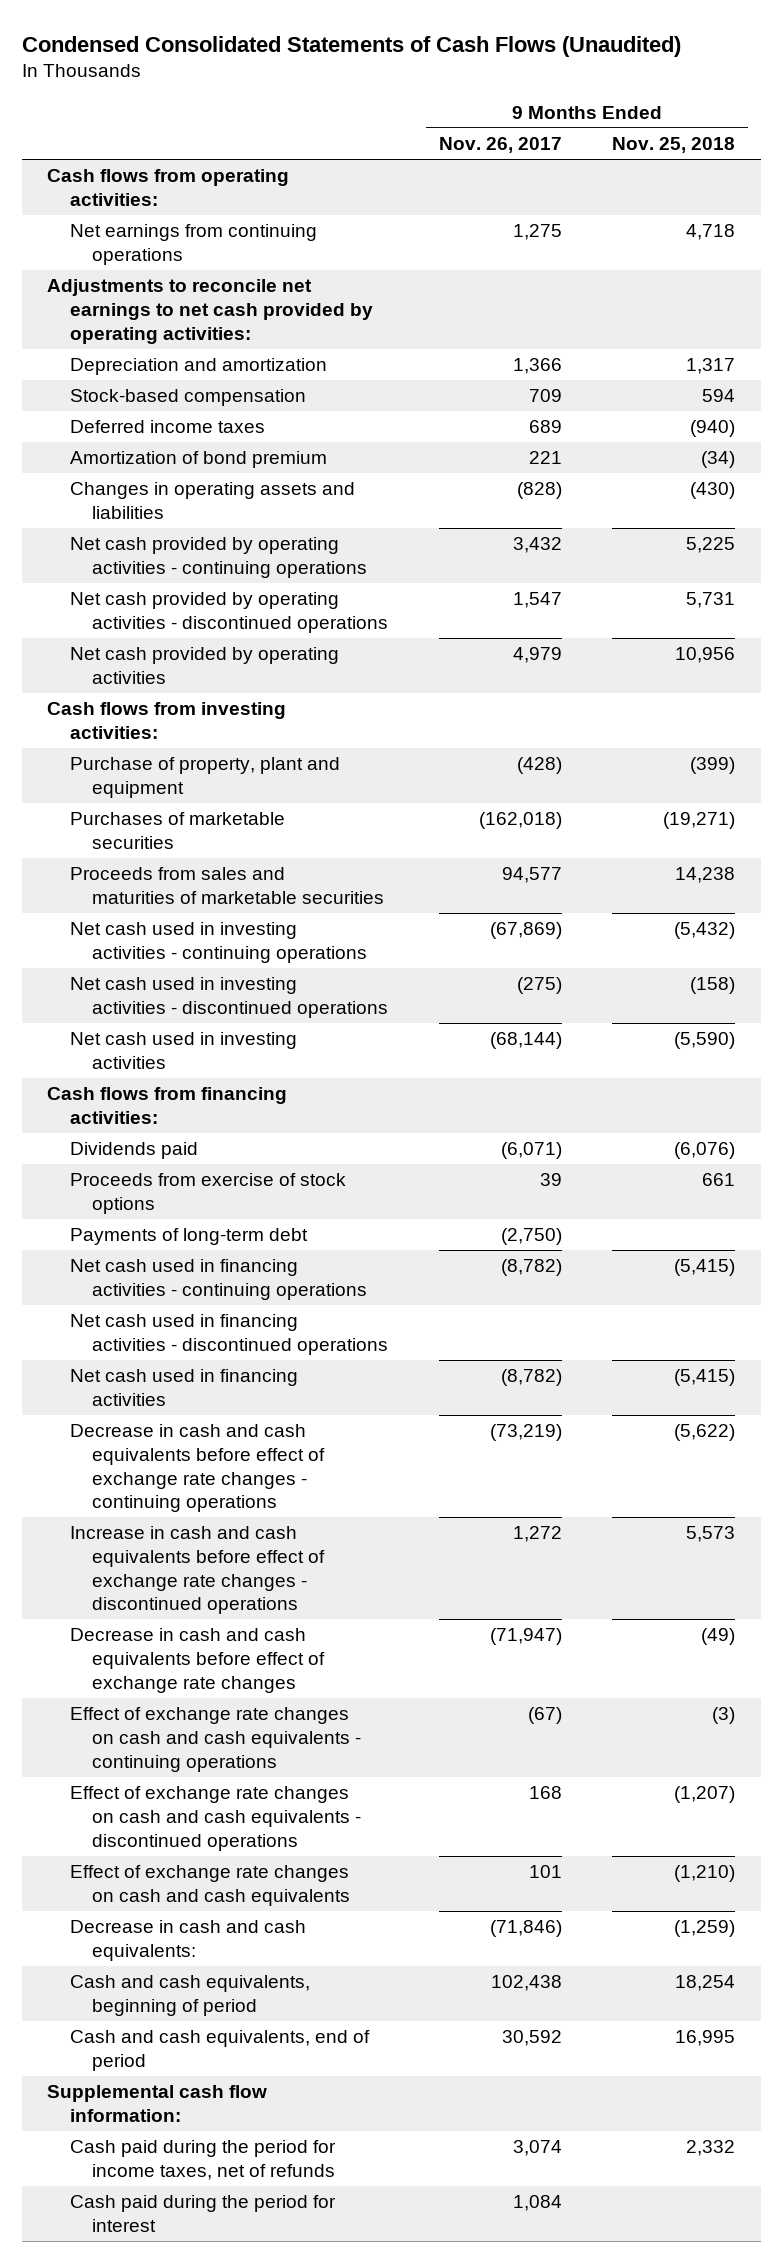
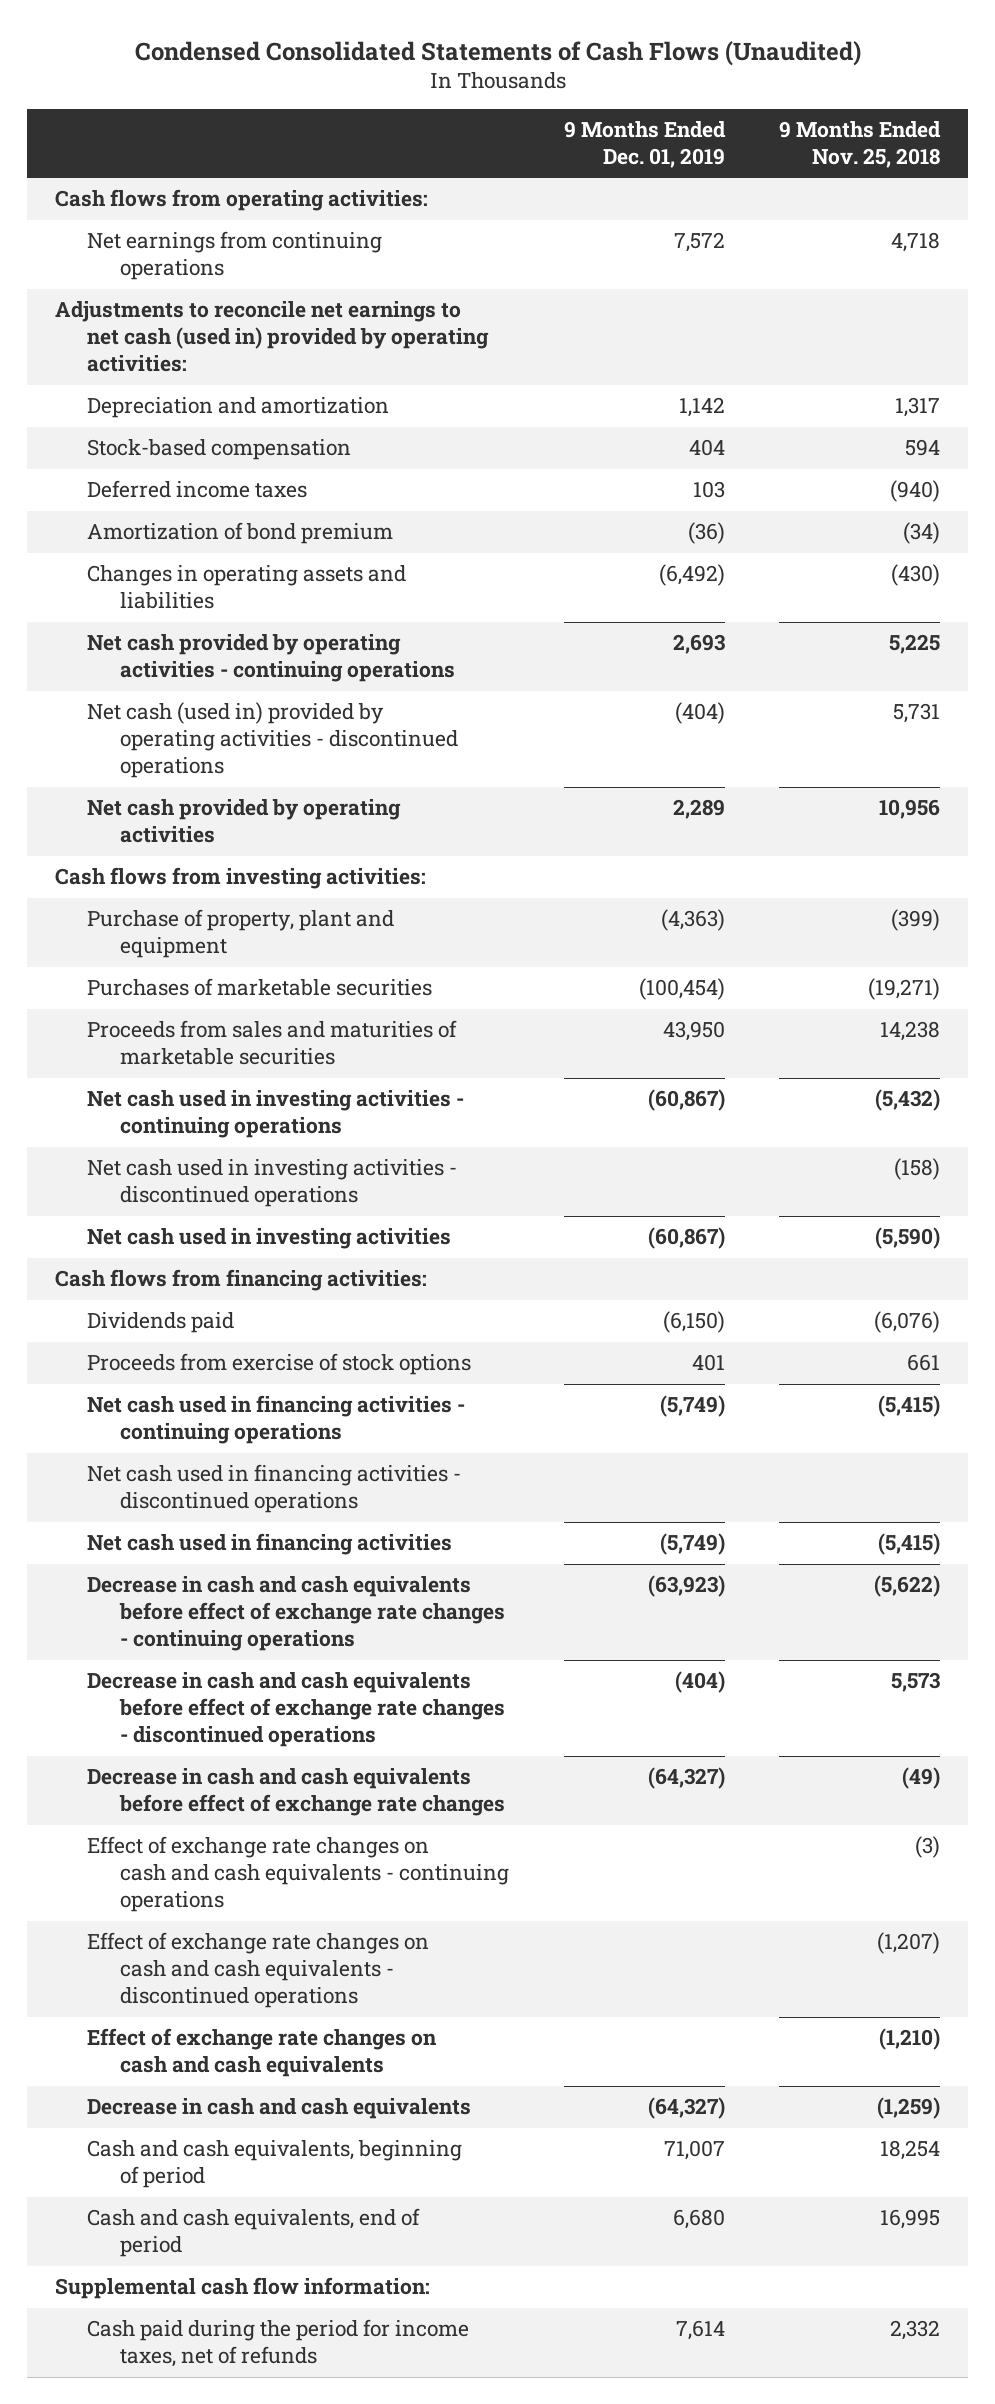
[438,137,562,154] Nov. 26, 2017 -> none
none -> [563,121,726,168] 9 Months Ended Dec. 01, 2019
[47,279,373,344] Adjustments to reconcile net earnings to net cash provided by operating activities: -> [54,301,490,373] Adjustments to reconcile net earnings to net cash (used in) provided by operating activities:
[69,592,389,633] Net cash provided by operating activities - discontinued operations -> [87,702,458,779] Net cash (used in) provided by operating activities - discontinued operations
[69,1228,308,1246] Payments of long-term debt -> none
[69,1526,326,1615] Increase in cash and cash equivalents before effect of exchange rate changes - discontinued operations -> [87,1672,505,1748] Decrease in cash and cash equivalents before effect of exchange rate changes - discontinued operations
[69,1920,306,1961] Decrease in cash and cash equivalents: -> [87,2098,472,2120] Decrease in cash and cash equivalents
[69,2195,336,2232] Cash paid during the period for interest -> none

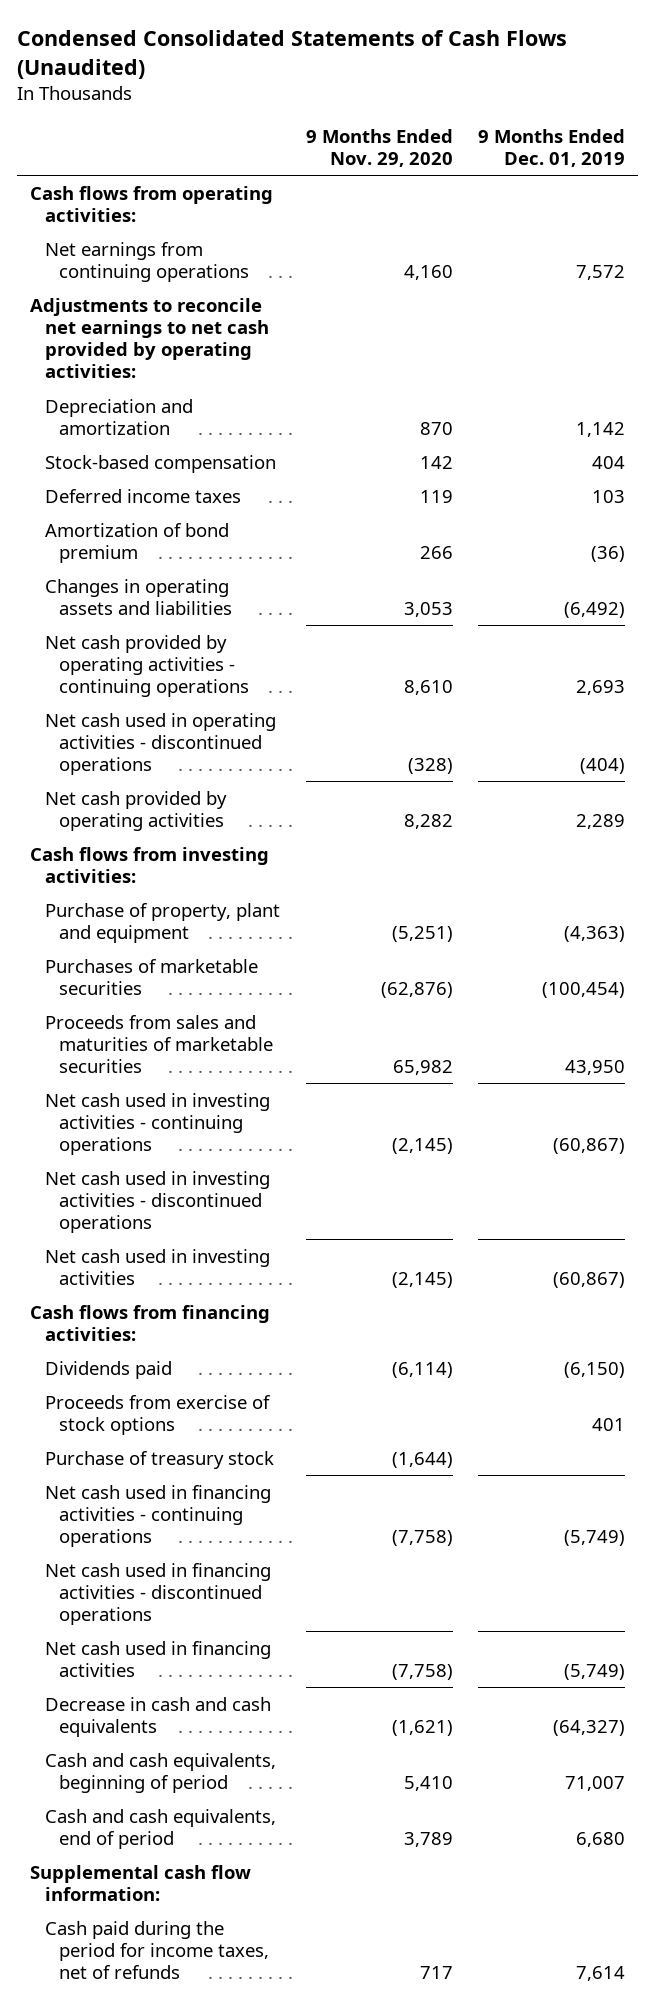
[779,121,942,168] 9 Months Ended Nov. 25, 2018 -> none
none -> [305,128,453,167] 9 Months Ended Nov. 29, 2020
[54,301,490,373] Adjustments to reconcile net earnings to net cash (used in) provided by operating activities: -> [29,297,269,379] Adjustments to reconcile net earnings to net cash provided by operating activities:
[87,702,458,779] Net cash (used in) provided by operating activities - discontinued operations -> [44,712,276,776] Net cash used in operating activities - discontinued operations
none -> [44,1450,274,1469] Purchase of treasury stock
[87,1576,505,1652] Decrease in cash and cash equivalents before effect of exchange rate changes - continuing operations -> none
[87,1672,505,1748] Decrease in cash and cash equivalents before effect of exchange rate changes - discontinued operations -> none
[87,1768,505,1817] Decrease in cash and cash equivalents before effect of exchange rate changes -> none
[87,1836,509,1913] Effect of exchange rate changes on cash and cash equivalents - continuing operations -> none
[87,1932,430,2009] Effect of exchange rate changes on cash and cash equivalents - discontinued operations -> none
[87,2028,438,2078] Effect of exchange rate changes on cash and cash equivalents -> none

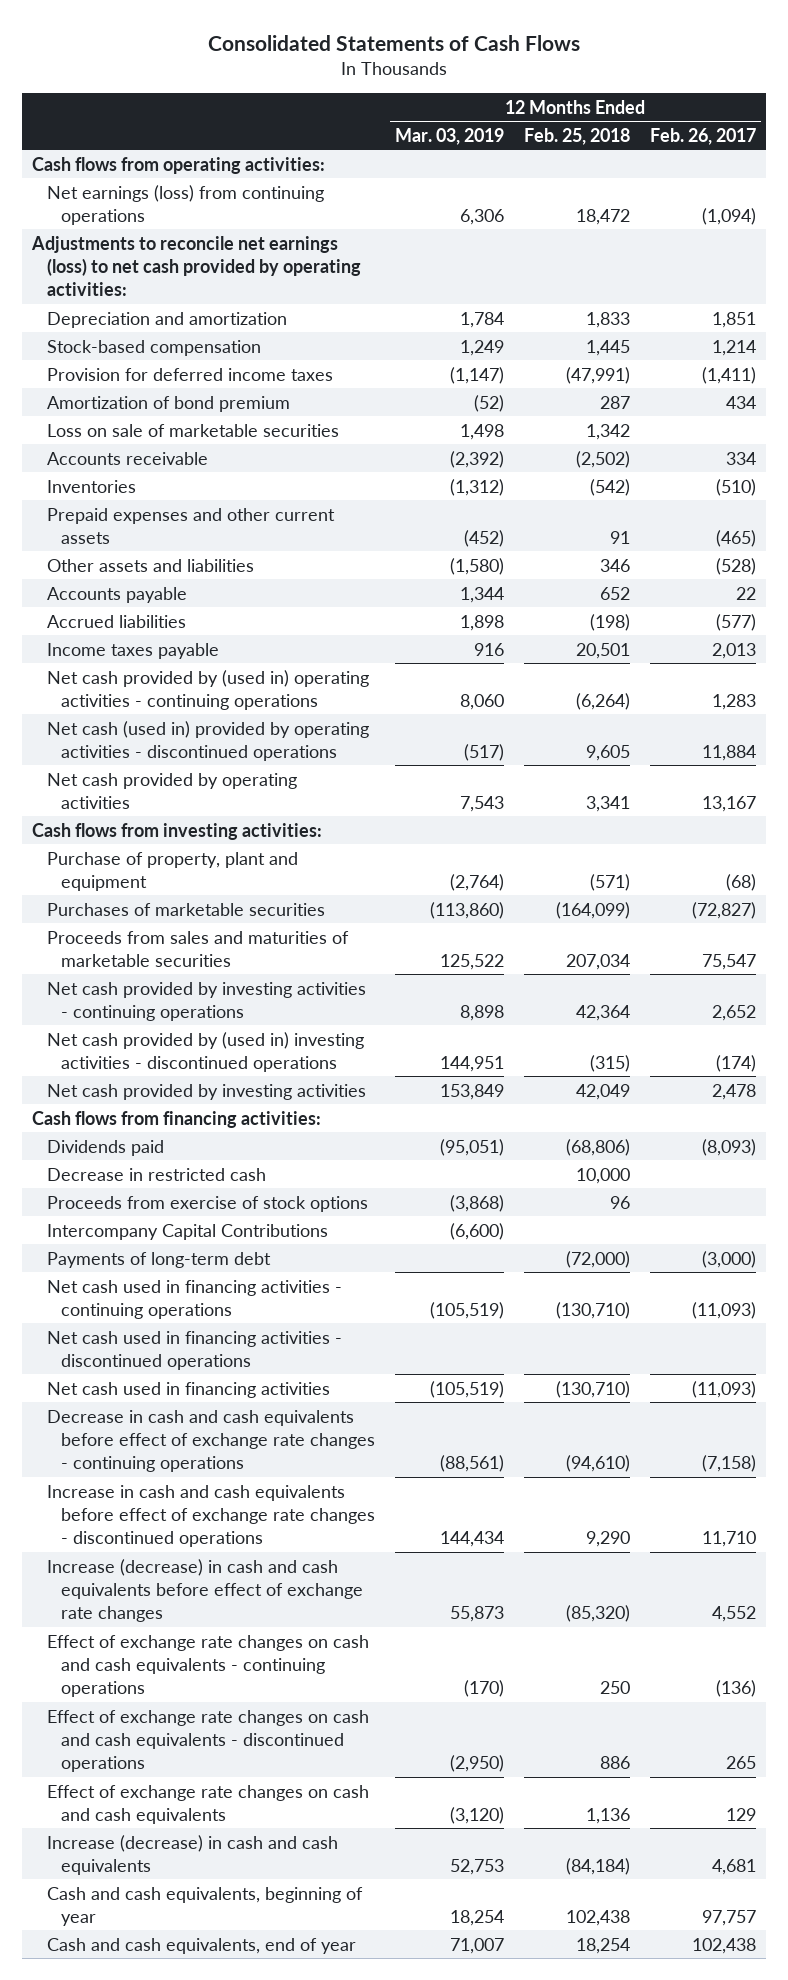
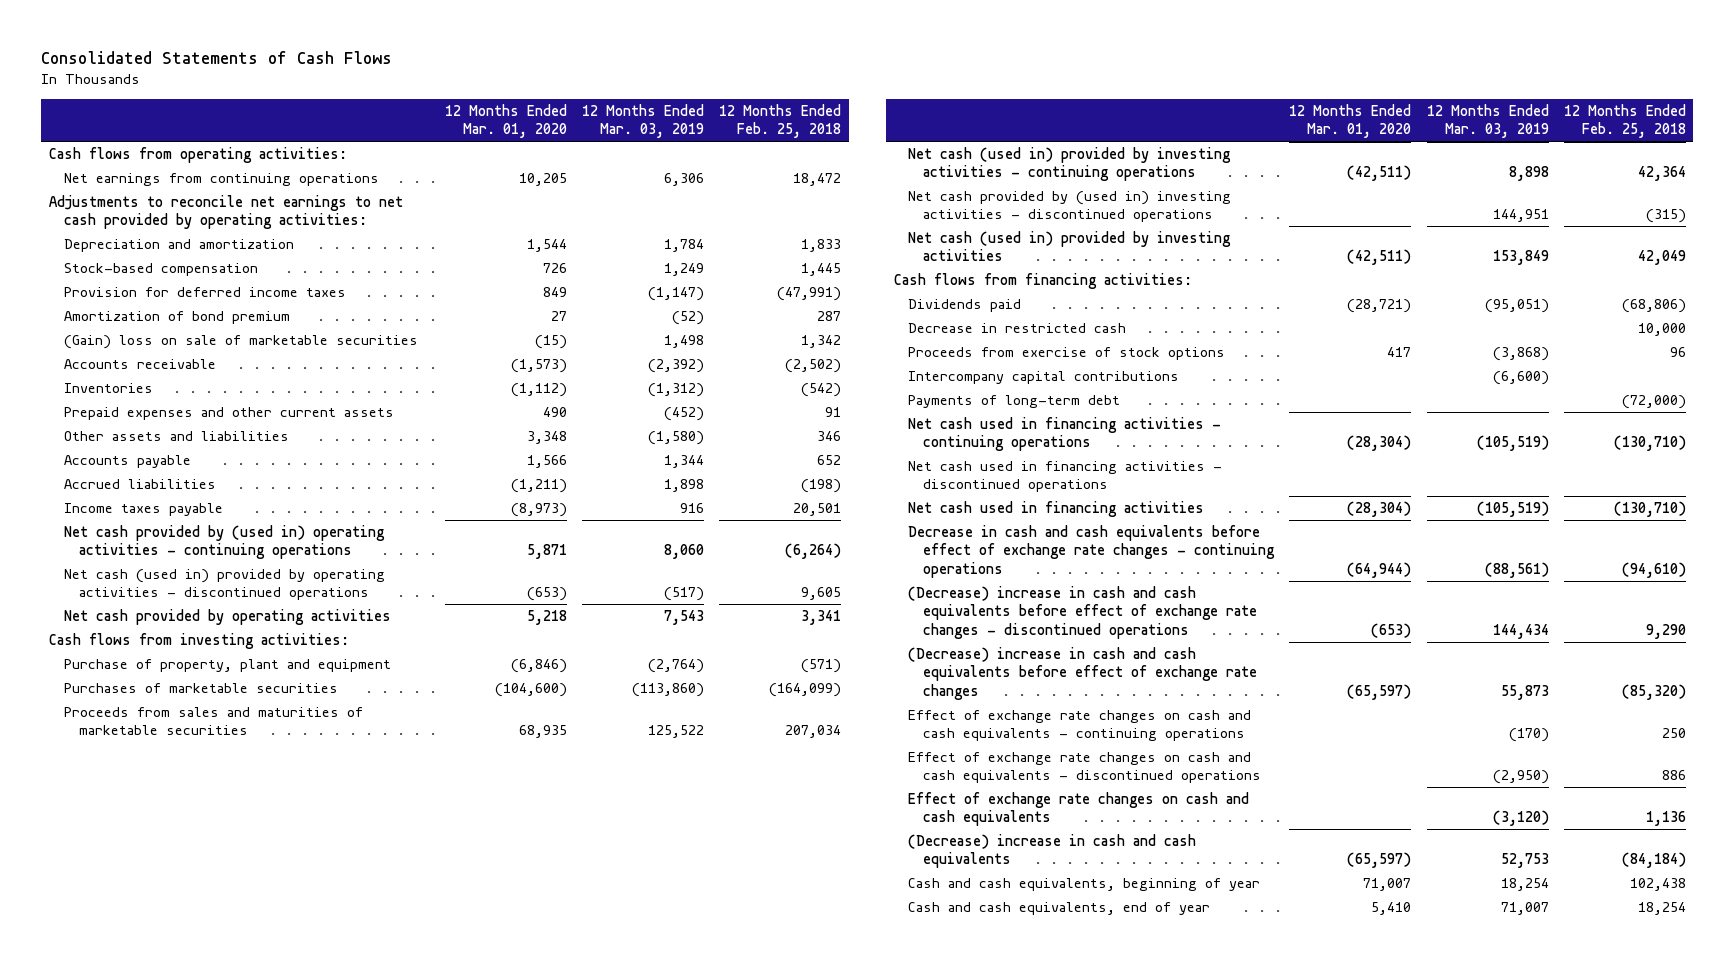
[649,127,756,145] Feb. 26, 2017 -> none
none -> [444,104,567,139] 12 Months Ended Mar. 01, 2020
[46,184,324,225] Net earnings (loss) from continuing operations -> [63,173,379,187] Net earnings from continuing operations
[31,235,361,297] Adjustments to reconcile net earnings (loss) to net cash provided by operating activities: -> [49,195,404,230] Adjustments to reconcile net earnings to net cash provided by operating activities:
[46,423,339,437] Loss on sale of marketable securities -> [63,335,418,350] (Gain) loss on sale of marketable securities
[46,981,366,1021] Net cash provided by investing activities - continuing operations -> [908,147,1232,182] Net cash (used in) provided by investing activities - continuing operations
[46,1083,366,1100] Net cash provided by investing activities -> [908,231,1232,262] Net cash (used in) provided by investing activities
[46,1223,328,1240] Intercompany Capital Contributions -> [908,371,1180,385] Intercompany capital contributions
[46,1484,376,1548] Increase in cash and cash equivalents before effect of exchange rate changes - discontinued operations -> [908,586,1258,639] (Decrease) increase in cash and cash equivalents before effect of exchange rate changes - discontinued operations
[46,1558,364,1623] Increase (decrease) in cash and cash equivalents before effect of exchange rate changes -> [908,647,1258,700] (Decrease) increase in cash and cash equivalents before effect of exchange rate changes
[46,1834,338,1875] Increase (decrease) in cash and cash equivalents -> [908,834,1197,869] (Decrease) increase in cash and cash equivalents

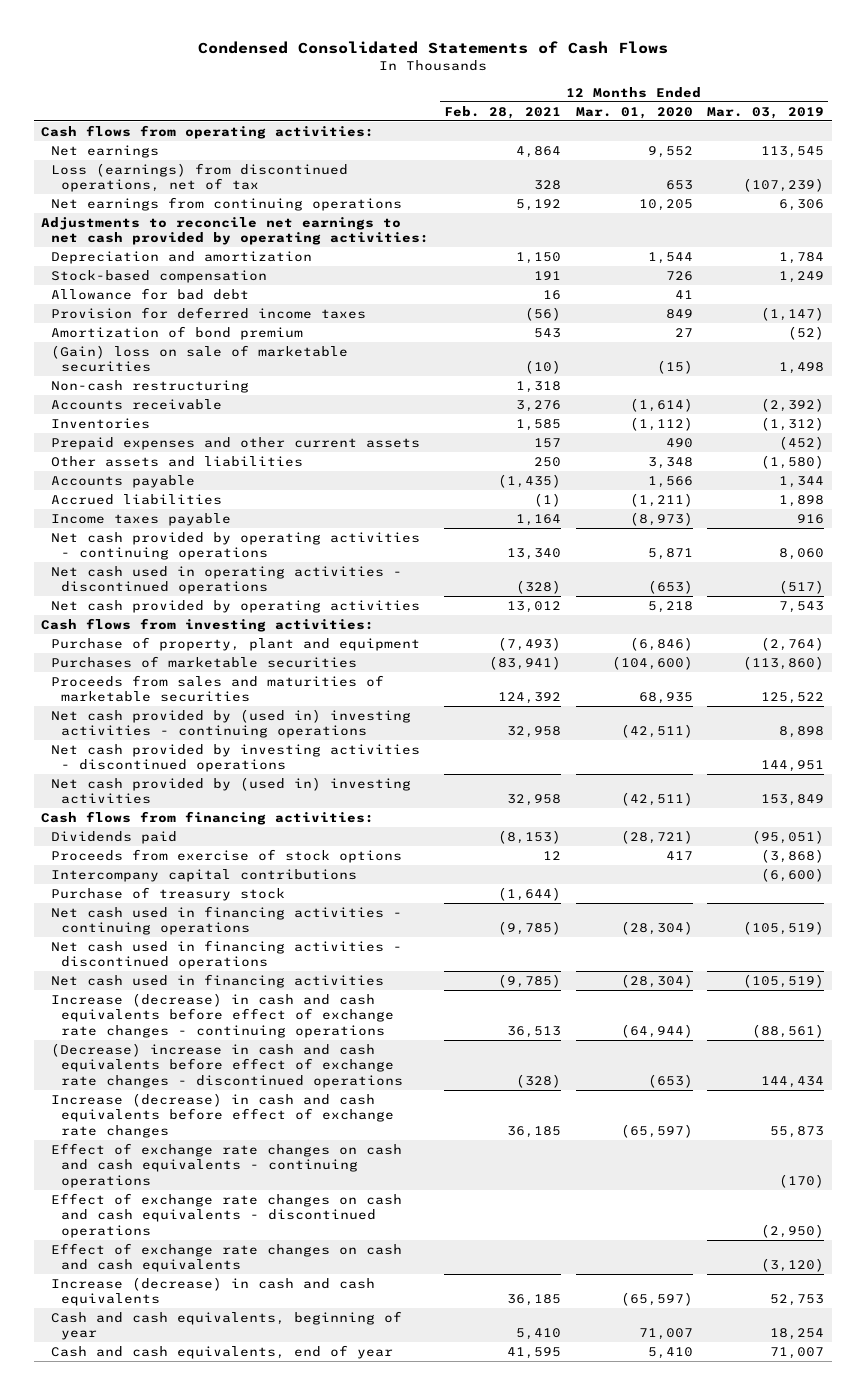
[41,51,393,65] Consolidated Statements of Cash Flows -> [197,41,668,55] Condensed Consolidated Statements of Cash Flows
[719,104,842,139] 12 Months Ended Feb. 25, 2018 -> none
none -> [443,105,561,119] Feb. 28, 2021
none -> [51,144,160,158] Net earnings
none -> [51,162,349,193] Loss (earnings) from discontinued operations, net of tax
none -> [51,287,250,300] Allowance for bad debt
none -> [51,379,250,393] Non-cash restructuring
[510,359,567,374] (1,573) -> [629,397,693,412] (1,614)
[63,525,385,560] Net cash provided by (used in) operating activities - continuing operations -> [51,531,421,561] Net cash provided by operating activities - continuing operations
[63,569,385,601] Net cash (used in) provided by operating activities - discontinued operations -> [51,565,403,595] Net cash used in operating activities - discontinued operations
[908,147,1232,182] Net cash (used in) provided by investing activities - continuing operations -> [51,708,412,739] Net cash provided by (used in) investing activities - continuing operations
[908,191,1232,223] Net cash provided by (used in) investing activities - discontinued operations -> [51,743,421,773] Net cash provided by investing activities - discontinued operations
[908,231,1232,262] Net cash (used in) provided by investing activities -> [51,776,412,805] Net cash provided by (used in) investing activities
[908,323,1127,334] Decrease in restricted cash -> none
[908,395,1121,409] Payments of long-term debt -> none
none -> [51,886,286,901] Purchase of treasury stock
[908,525,1276,578] Decrease in cash and cash equivalents before effect of exchange rate changes - continuing operations -> [51,992,395,1038] Increase (decrease) in cash and cash equivalents before effect of exchange rate changes - continuing operations
[908,647,1258,700] (Decrease) increase in cash and cash equivalents before effect of exchange rate changes -> [51,1092,395,1138] Increase (decrease) in cash and cash equivalents before effect of exchange rate changes
[908,834,1197,869] (Decrease) increase in cash and cash equivalents -> [51,1276,376,1307] Increase (decrease) in cash and cash equivalents

